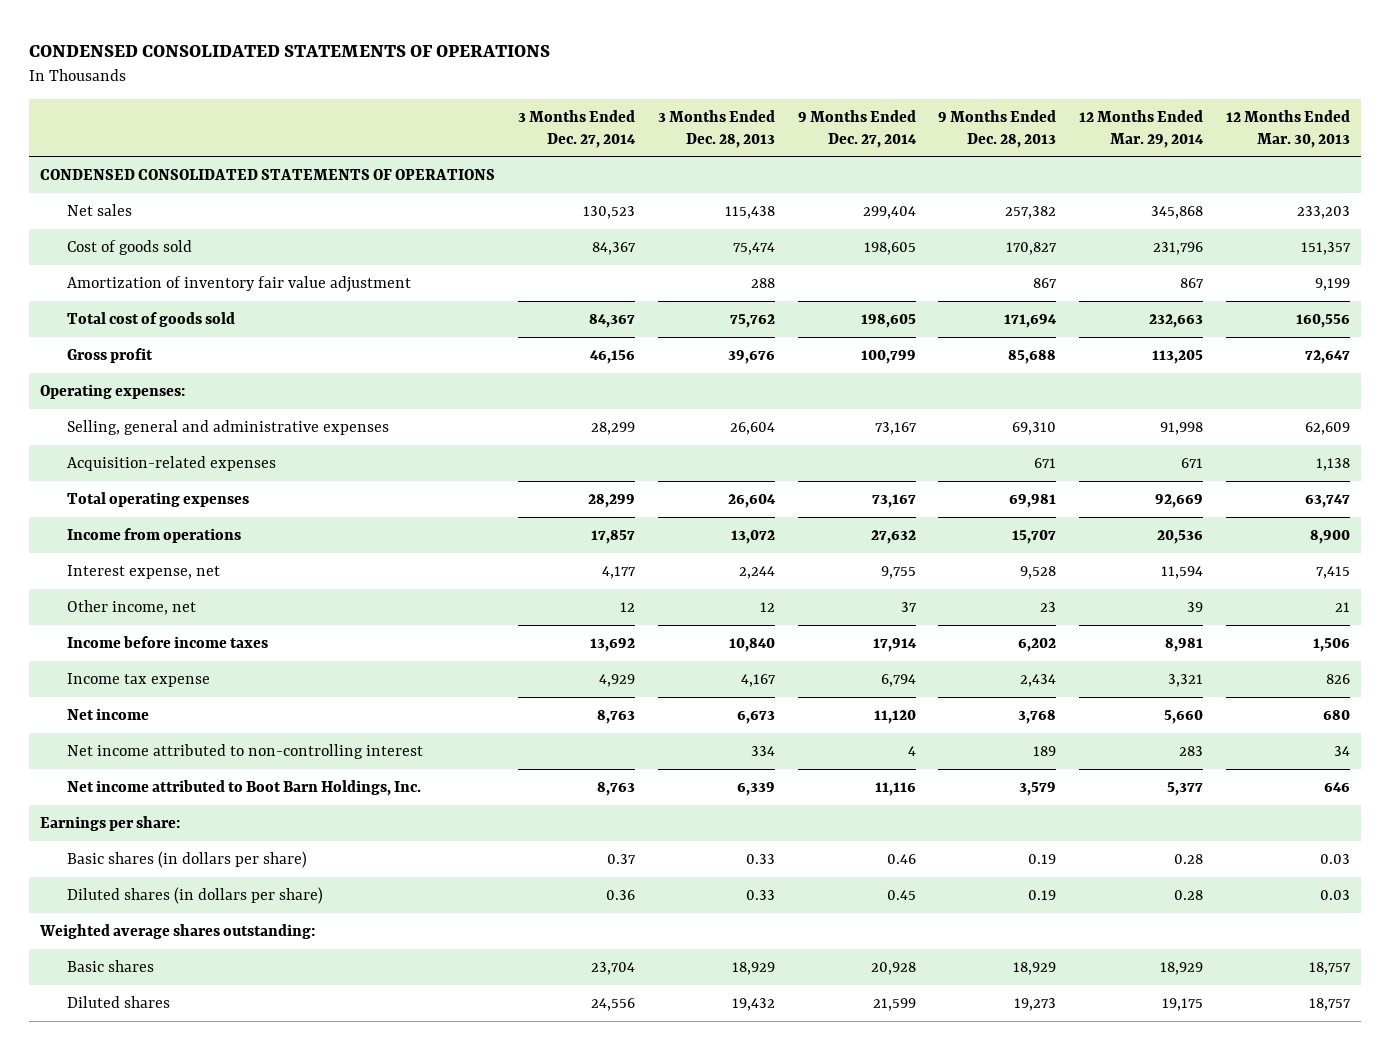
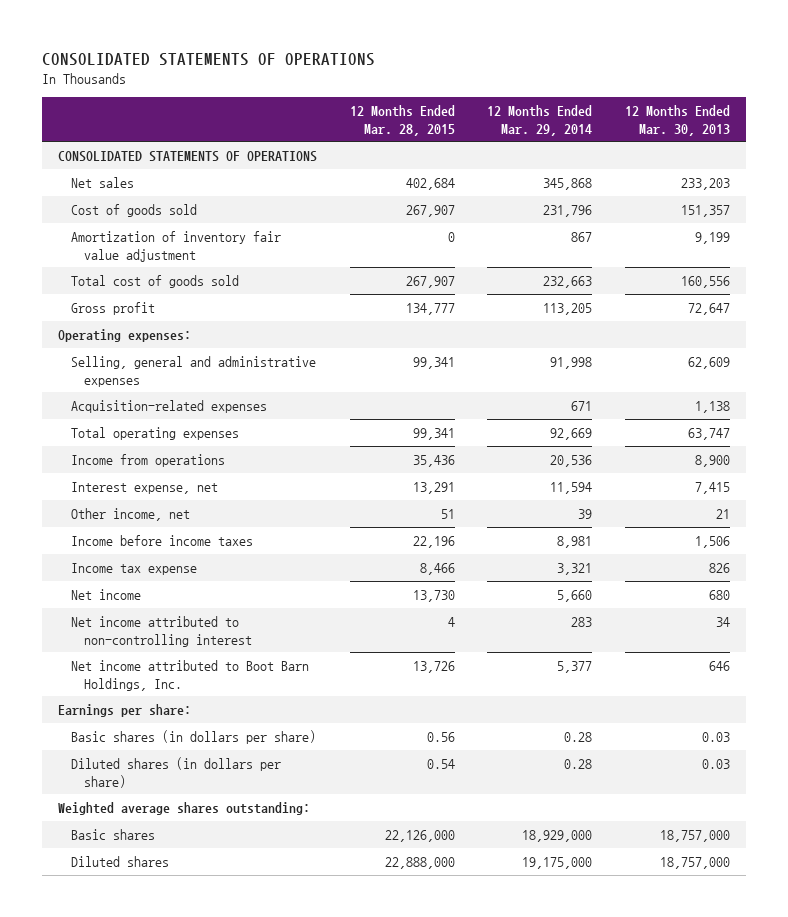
[28,44,550,57] CONDENSED CONSOLIDATED STATEMENTS OF OPERATIONS -> [41,52,375,66] CONSOLIDATED STATEMENTS OF OPERATIONS
[517,110,636,148] 3 Months Ended Dec. 27, 2014 -> none
[657,110,775,148] 3 Months Ended Dec. 28, 2013 -> none
[797,110,917,148] 9 Months Ended Dec. 27, 2014 -> none
[938,110,1057,148] 9 Months Ended Dec. 28, 2013 -> none
none -> [349,104,455,136] 12 Months Ended Mar. 28, 2015
[40,168,496,180] CONDENSED CONSOLIDATED STATEMENTS OF OPERATIONS -> [58,150,318,162] CONSOLIDATED STATEMENTS OF OPERATIONS
[1160,961,1204,975] 18,929 -> [522,829,593,842] 18,929,000
[1308,961,1351,975] 18,757 -> [659,829,730,842] 18,757,000
[1162,997,1204,1011] 19,175 -> [522,856,593,869] 19,175,000
[1308,997,1351,1011] 18,757 -> [659,856,730,869] 18,757,000

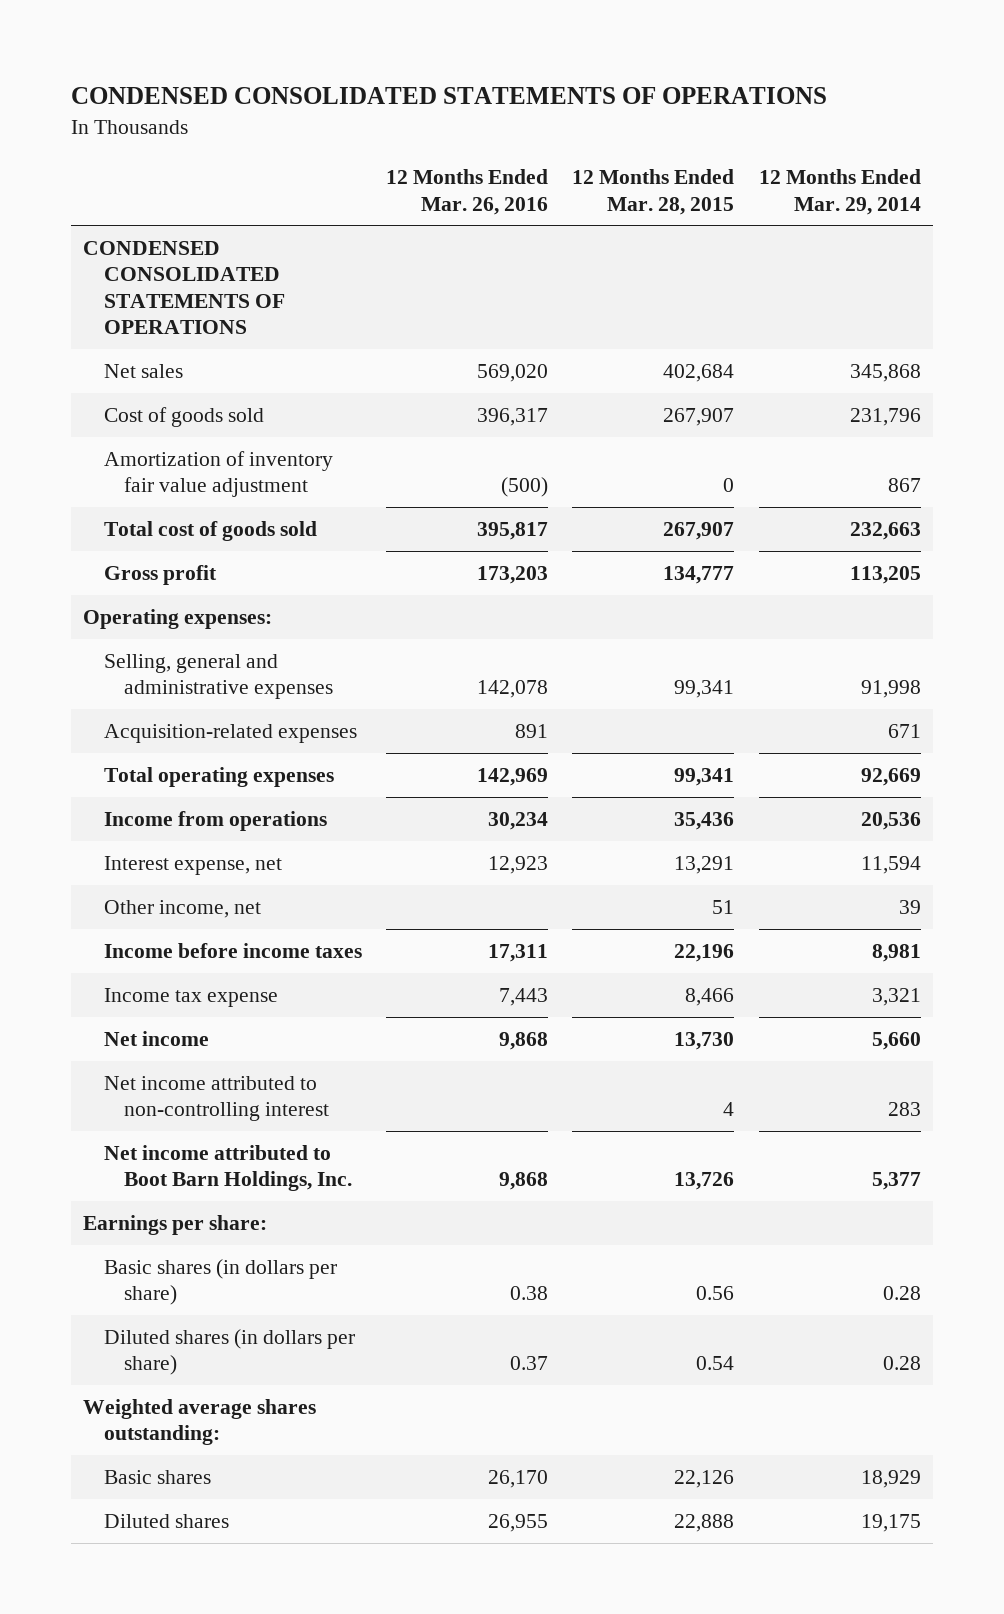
[41,52,375,66] CONSOLIDATED STATEMENTS OF OPERATIONS -> [70,87,827,105] CONDENSED CONSOLIDATED STATEMENTS OF OPERATIONS
[624,104,730,136] 12 Months Ended Mar. 30, 2013 -> none
none -> [385,169,548,215] 12 Months Ended Mar. 26, 2016
[58,150,318,162] CONSOLIDATED STATEMENTS OF OPERATIONS -> [83,240,285,335] CONDENSED CONSOLIDATED STATEMENTS OF OPERATIONS
[384,829,455,842] 22,126,000 -> [674,1469,735,1488] 22,126
[522,829,593,842] 18,929,000 -> [860,1469,921,1488] 18,929
[384,856,455,869] 22,888,000 -> [674,1513,735,1532] 22,888
[522,856,593,869] 19,175,000 -> [860,1513,921,1532] 19,175

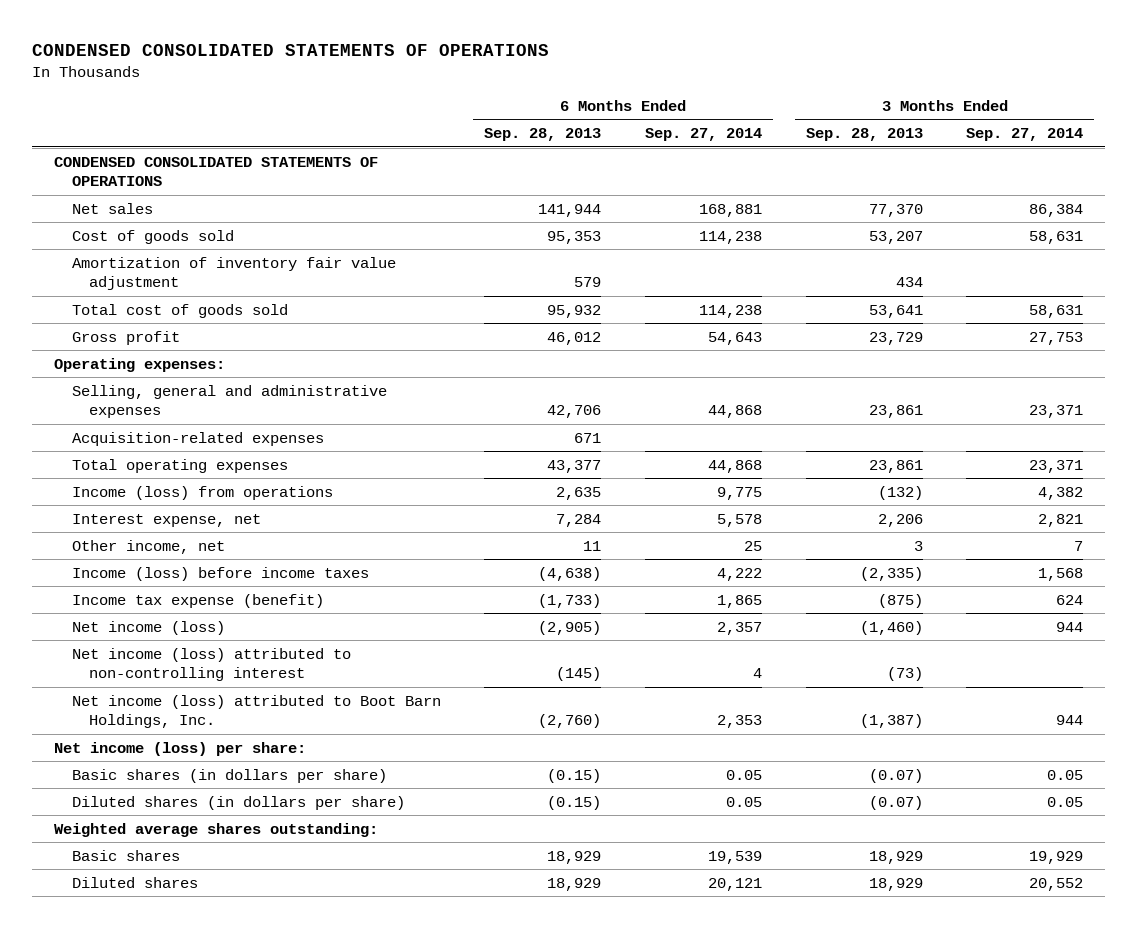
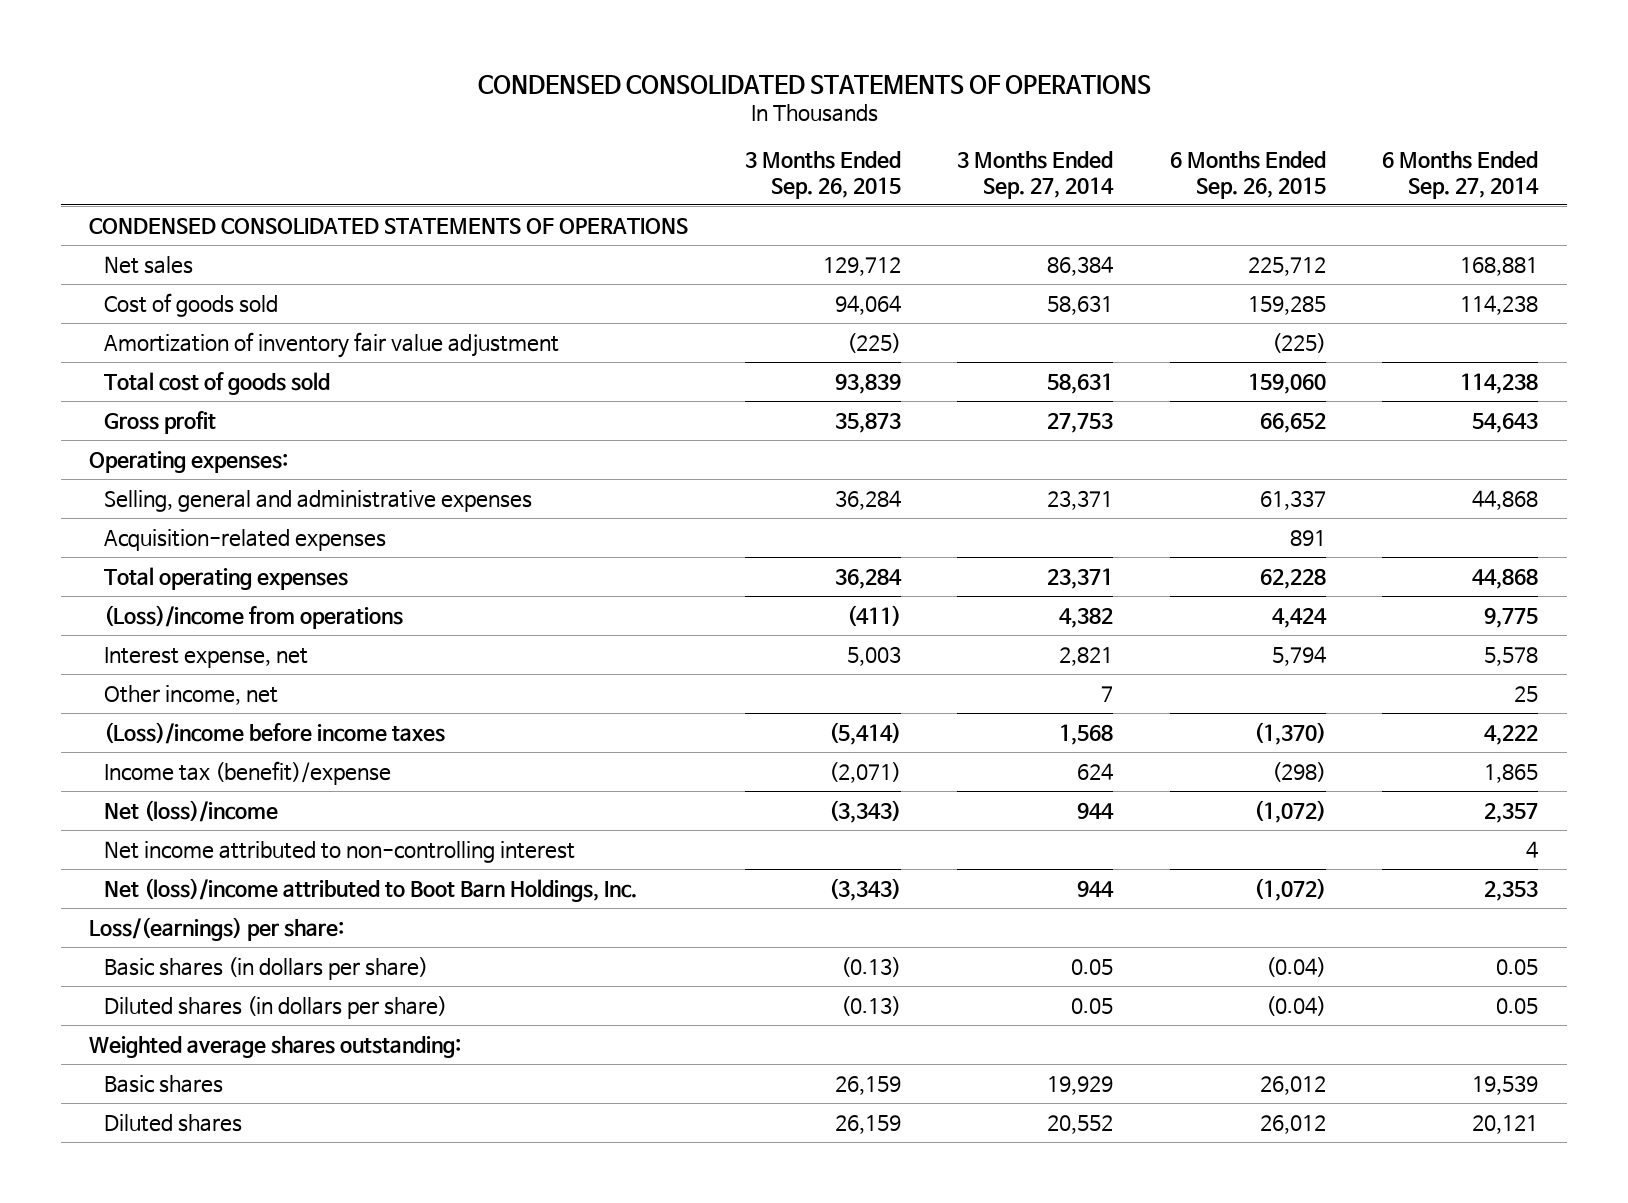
[484,128,602,142] Sep. 28, 2013 -> none
[805,128,923,142] Sep. 28, 2013 -> none
none -> [744,151,901,199] 3 Months Ended Sep. 26, 2015
none -> [1169,151,1326,199] 6 Months Ended Sep. 26, 2015
[71,485,333,500] Income (loss) from operations -> [103,604,403,629] (Loss)/income from operations
[71,566,369,581] Income (loss) before income taxes -> [103,721,445,744] (Loss)/income before income taxes
[71,593,324,608] Income tax expense (benefit) -> [103,760,391,785] Income tax (benefit)/expense
[71,620,225,635] Net income (loss) -> [103,799,278,822] Net (loss)/income
[71,647,351,681] Net income (loss) attributed to non-controlling interest -> [103,840,575,863] Net income attributed to non-controlling interest
[71,694,441,728] Net income (loss) attributed to Boot Barn Holdings, Inc. -> [103,877,637,902] Net (loss)/income attributed to Boot Barn Holdings, Inc.
[53,741,306,756] Net income (loss) per share: -> [89,916,345,941] Loss/(earnings) per share:

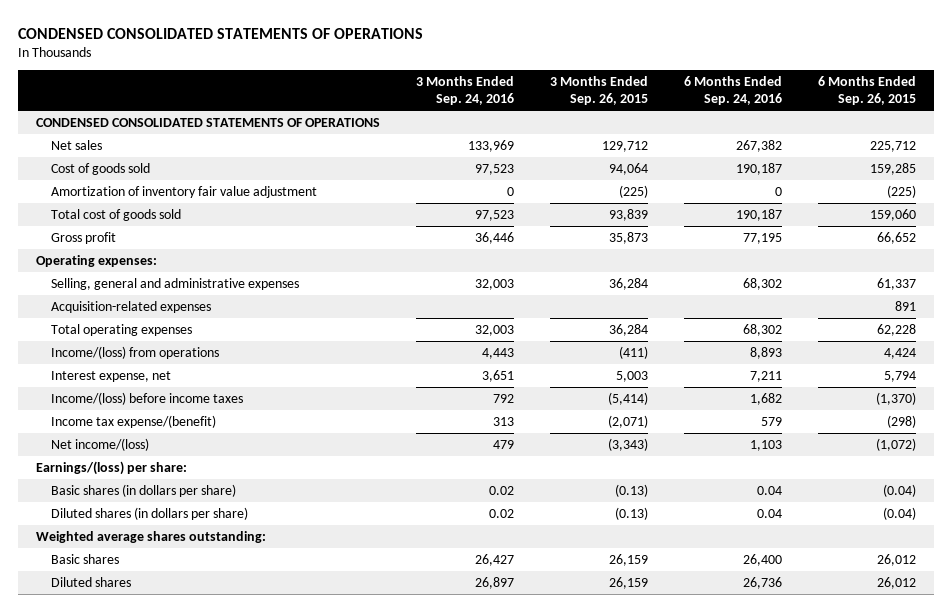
[957,151,1115,199] 3 Months Ended Sep. 27, 2014 -> none
[1382,151,1540,199] 6 Months Ended Sep. 27, 2014 -> none
none -> [415,76,514,106] 3 Months Ended Sep. 24, 2016
none -> [683,76,782,106] 6 Months Ended Sep. 24, 2016
[103,604,403,629] (Loss)/income from operations -> [51,345,220,359] Income/(loss) from operations
[103,684,278,705] Other income, net -> none
[103,840,575,863] Net income attributed to non-controlling interest -> none
[103,877,637,902] Net (loss)/income attributed to Boot Barn Holdings, Inc. -> none
[103,721,445,744] (Loss)/income before income taxes -> [51,391,244,405] Income/(loss) before income taxes
[103,760,391,785] Income tax (benefit)/expense -> [51,414,217,428] Income tax expense/(benefit)
[103,799,278,822] Net (loss)/income -> [51,437,150,451] Net income/(loss)
[89,916,345,941] Loss/(earnings) per share: -> [35,460,187,475] Earnings/(loss) per share:

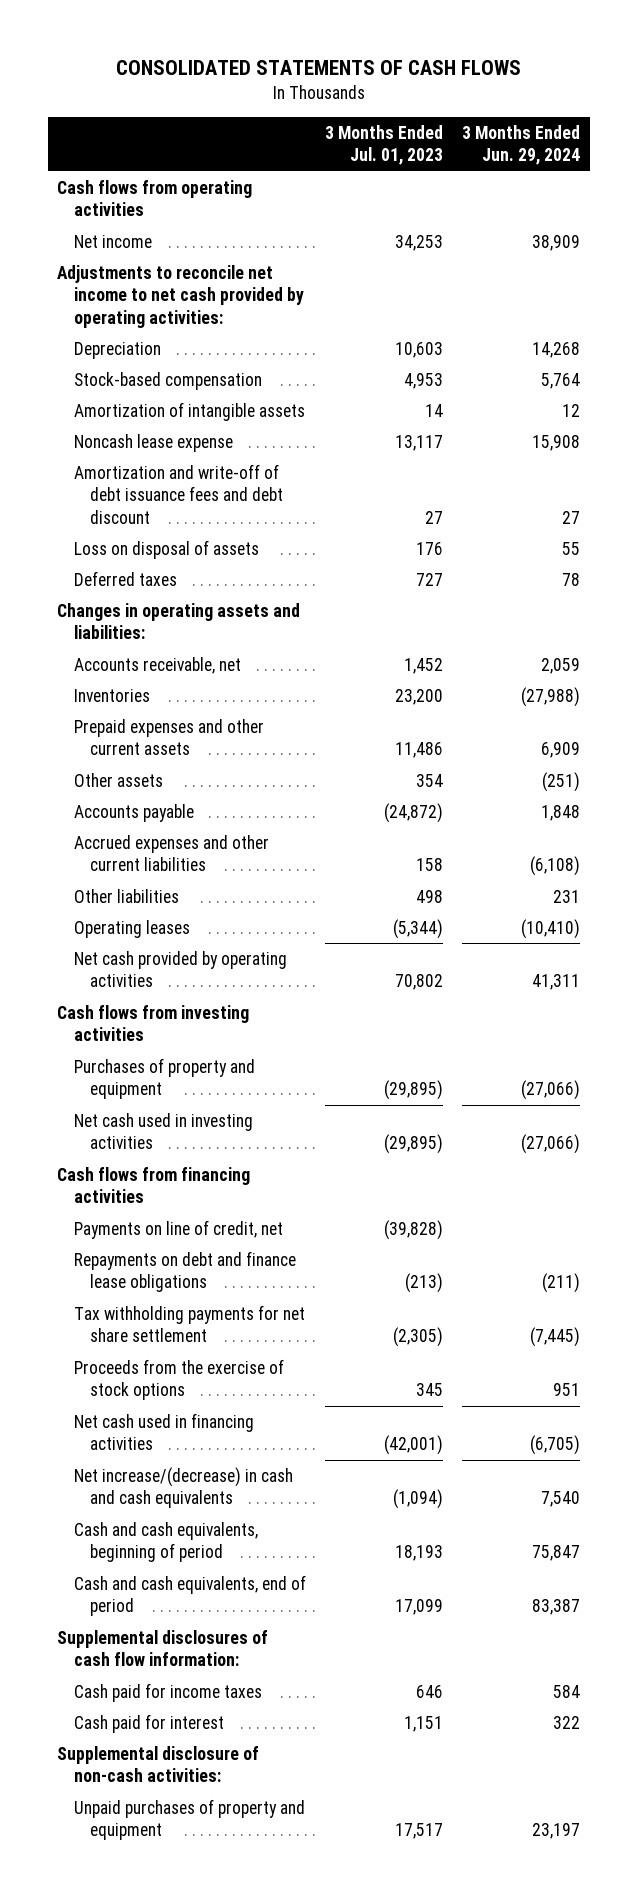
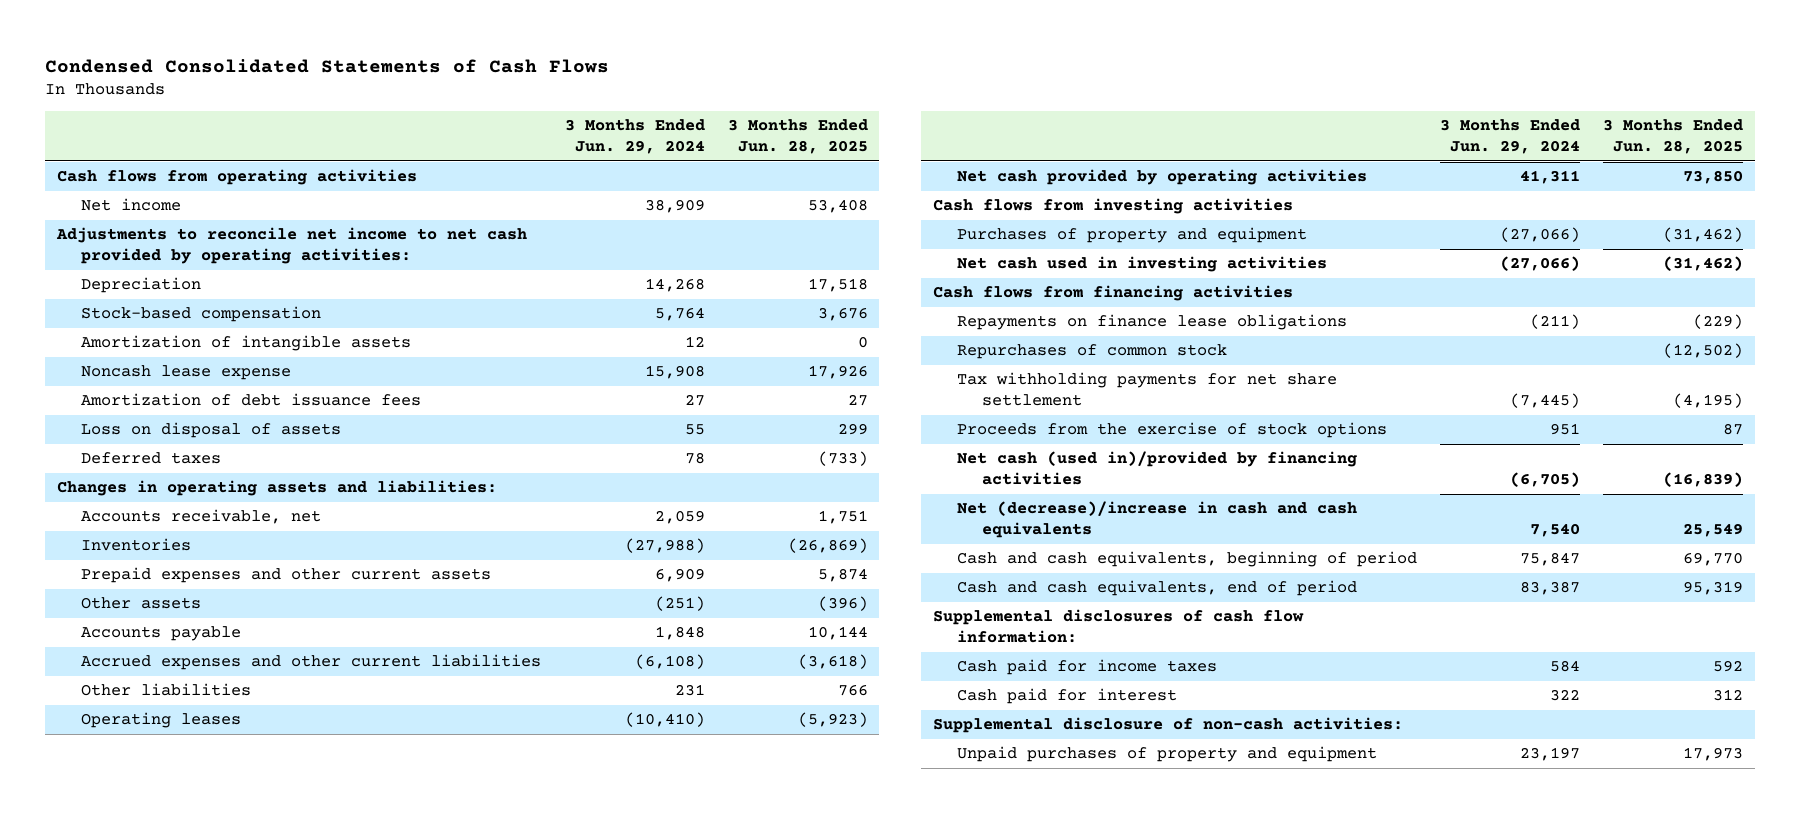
[115,60,521,76] CONSOLIDATED STATEMENTS OF CASH FLOWS -> [45,58,610,73] Condensed Consolidated Statements of Cash Flows
[325,124,444,166] 3 Months Ended Jul. 01, 2023 -> none
none -> [727,119,868,155] 3 Months Ended Jun. 28, 2025
[73,463,284,524] Amortization and write-off of debt issuance fees and debt discount -> [81,393,422,407] Amortization of debt issuance fees
[73,1219,283,1239] Payments on line of credit, net -> none
[73,1250,296,1293] Repayments on debt and finance lease obligations -> [957,314,1348,331] Repayments on finance lease obligations
none -> [957,344,1228,360] Repurchases of common stock
[73,1412,254,1451] Net cash used in financing activities -> [957,451,1358,486] Net cash (used in)/provided by financing activities
[73,1466,293,1509] Net increase/(decrease) in cash and cash equivalents -> [957,501,1358,539] Net (decrease)/increase in cash and cash equivalents

